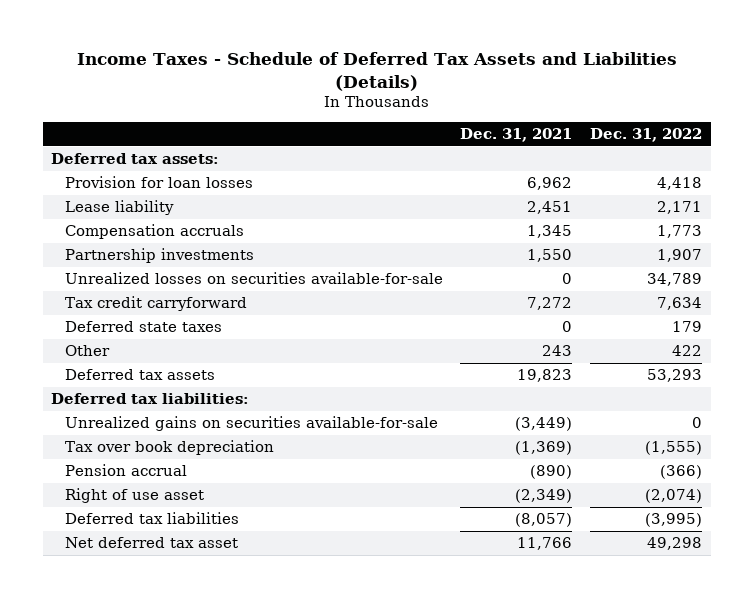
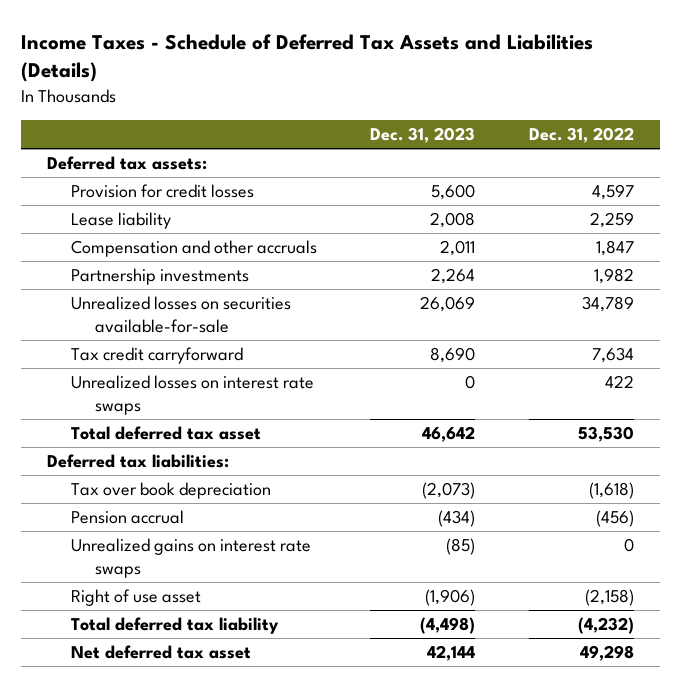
[460,128,573,143] Dec. 31, 2021 -> none
none -> [370,127,476,144] Dec. 31, 2023
[64,176,253,189] Provision for loan losses -> [71,184,255,199] Provision for credit losses
[657,177,703,191] 4,418 -> [591,184,634,201] 4,597
[657,201,703,215] 2,171 -> [589,212,634,229] 2,259
[64,224,244,240] Compensation accruals -> [71,240,318,258] Compensation and other accruals
[657,225,703,239] 1,773 -> [595,240,634,257] 1,847
[657,249,703,263] 1,907 -> [593,268,634,285] 1,982
[64,321,222,333] Deferred state taxes -> none
[64,345,110,357] Other -> [71,375,315,415] Unrealized losses on interest rate swaps
[64,369,215,381] Deferred tax assets -> [71,426,262,441] Total deferred tax asset
[647,369,703,383] 53,293 -> [577,426,634,443] 53,530
[64,416,438,432] Unrealized gains on securities available-for-sale -> none
[645,441,703,456] (1,555) -> [588,482,634,500] (1,618)
[660,465,703,480] (366) -> [595,510,634,528] (456)
none -> [71,538,312,578] Unrealized gains on interest rate swaps
[645,489,703,504] (2,074) -> [584,589,634,607] (2,158)
[64,512,239,525] Deferred tax liabilities -> [71,617,280,635] Total deferred tax liability
[645,513,703,528] (3,995) -> [577,617,634,635] (4,232)

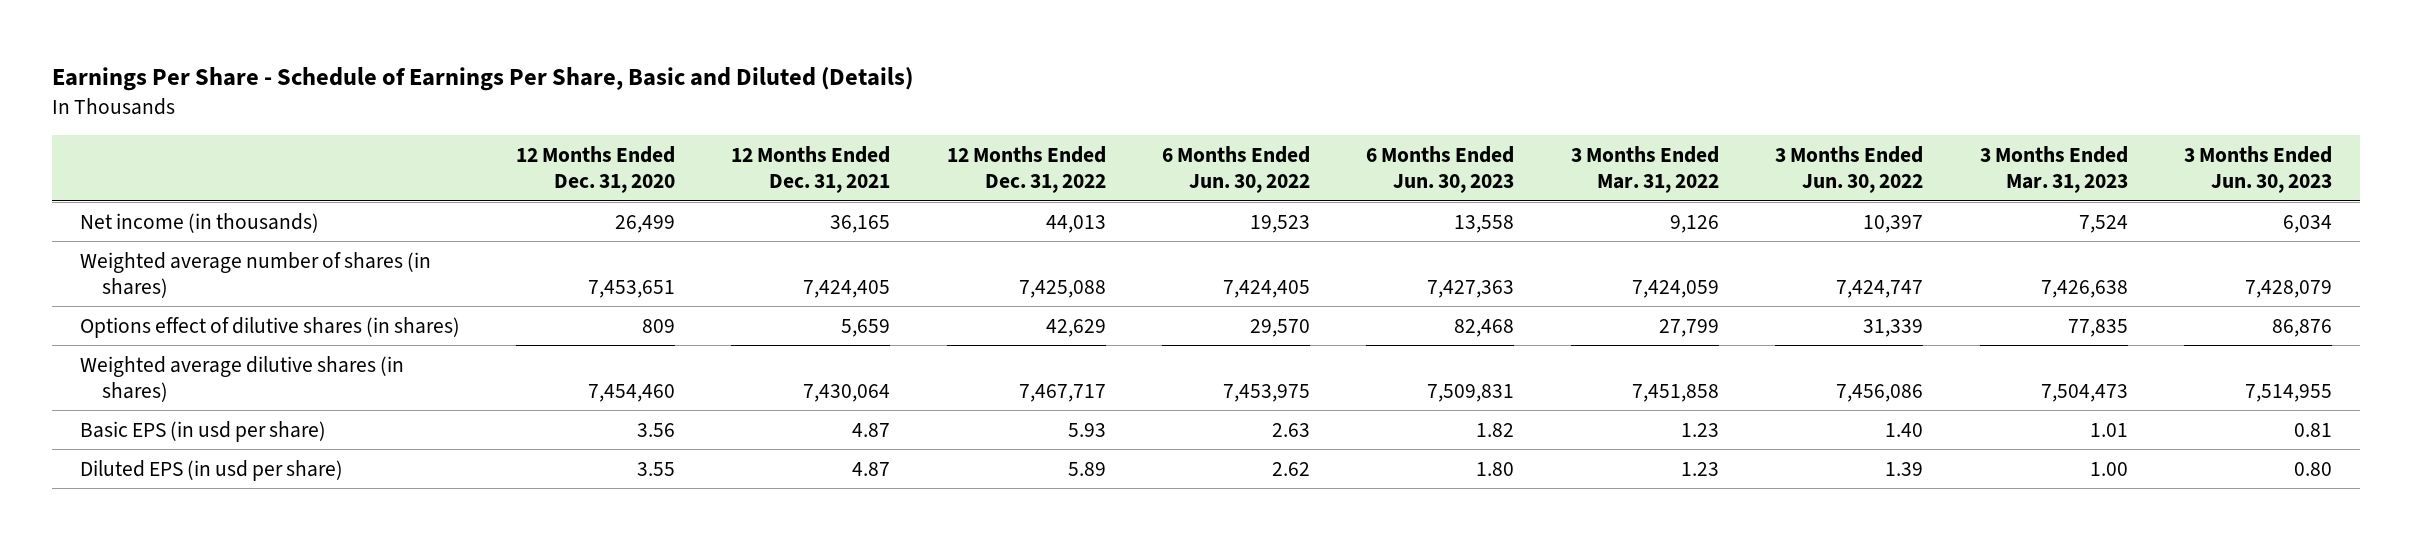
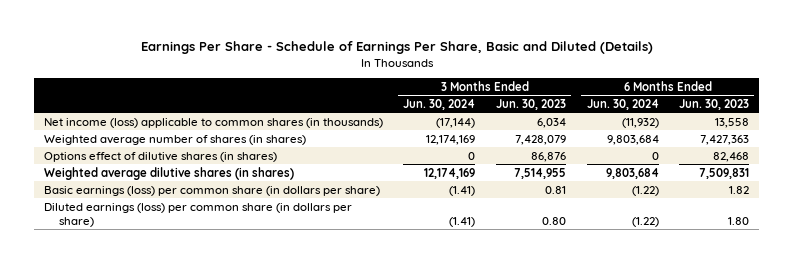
[516,145,676,194] 12 Months Ended Dec. 31, 2020 -> none
[731,145,891,194] 12 Months Ended Dec. 31, 2021 -> none
[946,145,1106,194] 12 Months Ended Dec. 31, 2022 -> none
[1162,145,1311,194] 6 Months Ended Jun. 30, 2022 -> none
[1570,145,1719,194] 3 Months Ended Mar. 31, 2022 -> none
[1775,145,1924,194] 3 Months Ended Jun. 30, 2022 -> none
[1979,145,2128,194] 3 Months Ended Mar. 31, 2023 -> none
none -> [403,98,476,110] Jun. 30, 2024
none -> [586,98,659,110] Jun. 30, 2024
[79,212,319,233] Net income (in thousands) -> [43,117,383,128] Net income (loss) applicable to common shares (in thousands)
[79,420,326,442] Basic EPS (in usd per share) -> [43,185,380,196] Basic earnings (loss) per common share (in dollars per share)
[79,459,343,481] Diluted EPS (in usd per share) -> [43,202,352,227] Diluted earnings (loss) per common share (in dollars per share)

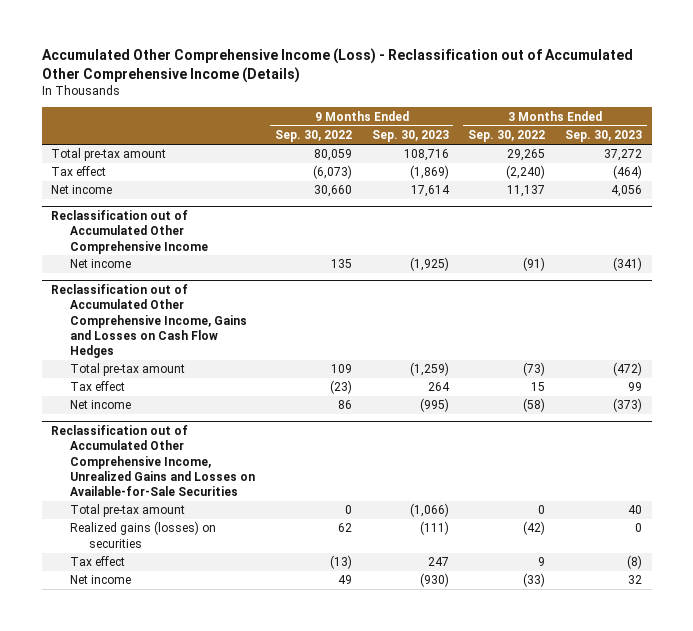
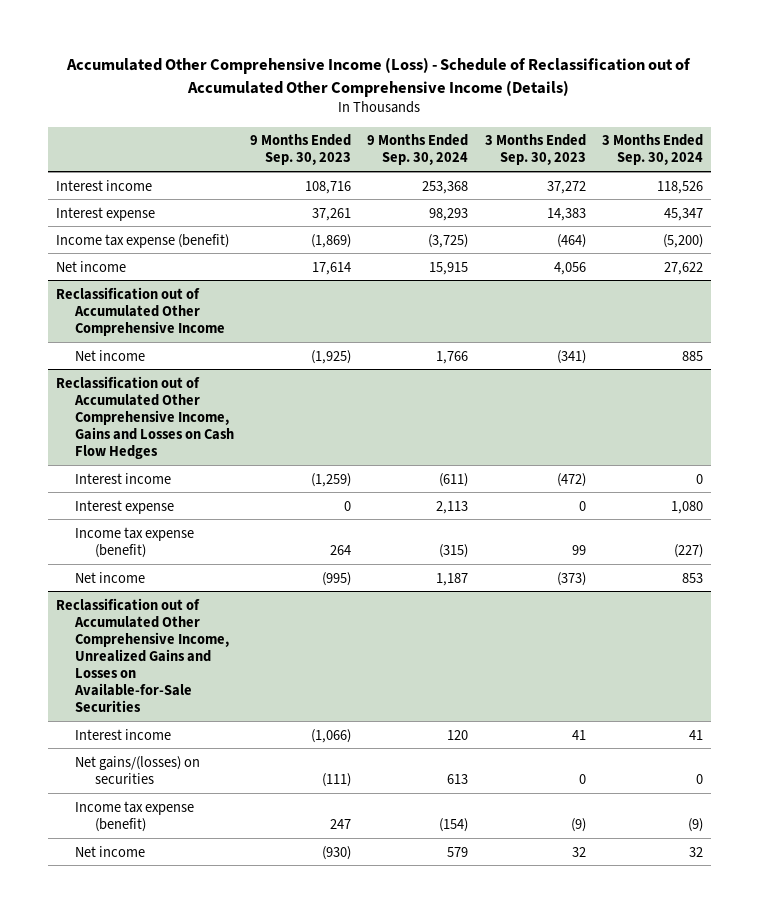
[41,48,633,83] Accumulated Other Comprehensive Income (Loss) - Reclassification out of Accumulated Other Comprehensive Income (Details) -> [66,57,692,97] Accumulated Other Comprehensive Income (Loss) - Schedule of Reclassification out of Accumulated Other Comprehensive Income (Details)
[274,130,352,143] Sep. 30, 2022 -> none
[468,130,546,143] Sep. 30, 2022 -> none
none -> [367,134,469,166] 9 Months Ended Sep. 30, 2024
none -> [601,134,703,166] 3 Months Ended Sep. 30, 2024
[51,148,167,162] Total pre-tax amount -> [55,179,152,191] Interest income
none -> [55,206,155,221] Interest expense
[51,166,107,177] Tax effect -> [55,233,229,248] Income tax expense (benefit)
[70,363,186,377] Total pre-tax amount -> [75,472,172,484] Interest income
none -> [75,499,175,514] Interest expense
[70,381,126,392] Tax effect -> [75,526,195,558] Income tax expense (benefit)
[70,504,186,518] Total pre-tax amount -> none
none -> [75,728,172,740] Interest income
[70,521,217,548] Realized gains (losses) on securities -> [75,755,201,784] Net gains/(losses) on securities
[70,556,126,567] Tax effect -> [75,800,195,832] Income tax expense (benefit)
[626,555,642,570] (8) -> [570,817,586,832] (9)

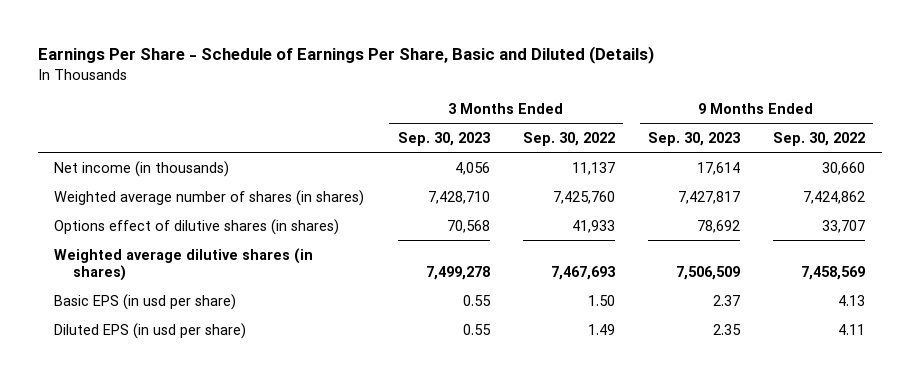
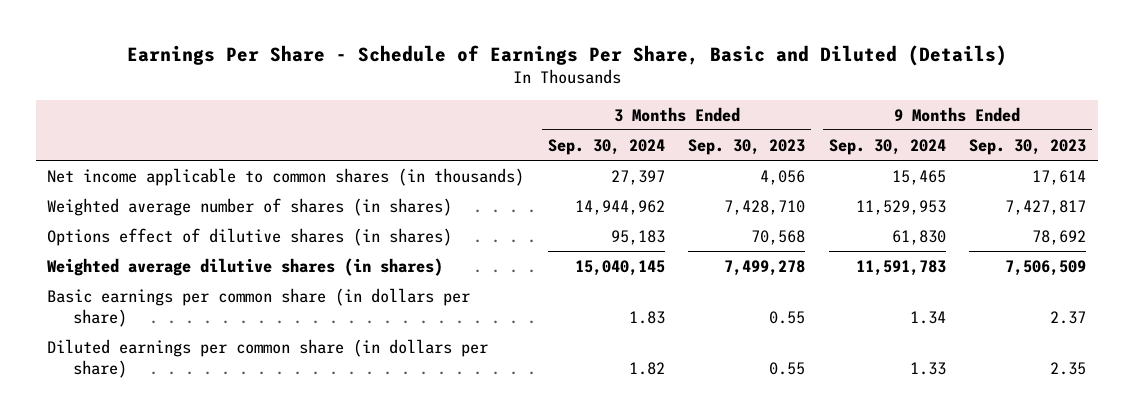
[522,131,615,146] Sep. 30, 2022 -> none
[773,131,866,146] Sep. 30, 2022 -> none
none -> [547,138,665,155] Sep. 30, 2024
none -> [828,138,946,155] Sep. 30, 2024
[54,160,230,177] Net income (in thousands) -> [47,167,525,186] Net income applicable to common shares (in thousands)
[54,293,237,310] Basic EPS (in usd per share) -> [47,287,471,328] Basic earnings per common share (in dollars per share)
[54,322,247,339] Diluted EPS (in usd per share) -> [47,338,489,379] Diluted earnings per common share (in dollars per share)

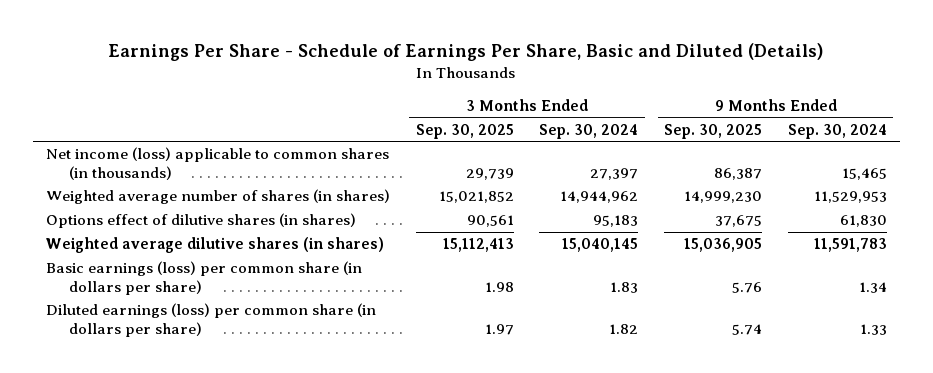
[688,138,806,155] Sep. 30, 2023 -> none
[969,138,1087,155] Sep. 30, 2023 -> none
none -> [415,123,514,139] Sep. 30, 2025
none -> [664,123,763,139] Sep. 30, 2025
[47,167,525,186] Net income applicable to common shares (in thousands) -> [46,147,390,180] Net income (loss) applicable to common shares (in thousands)
[47,287,471,328] Basic earnings per common share (in dollars per share) -> [46,261,363,295] Basic earnings (loss) per common share (in dollars per share)
[47,338,489,379] Diluted earnings per common share (in dollars per share) -> [46,303,377,337] Diluted earnings (loss) per common share (in dollars per share)

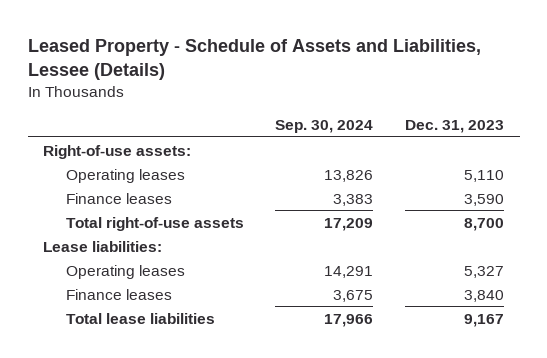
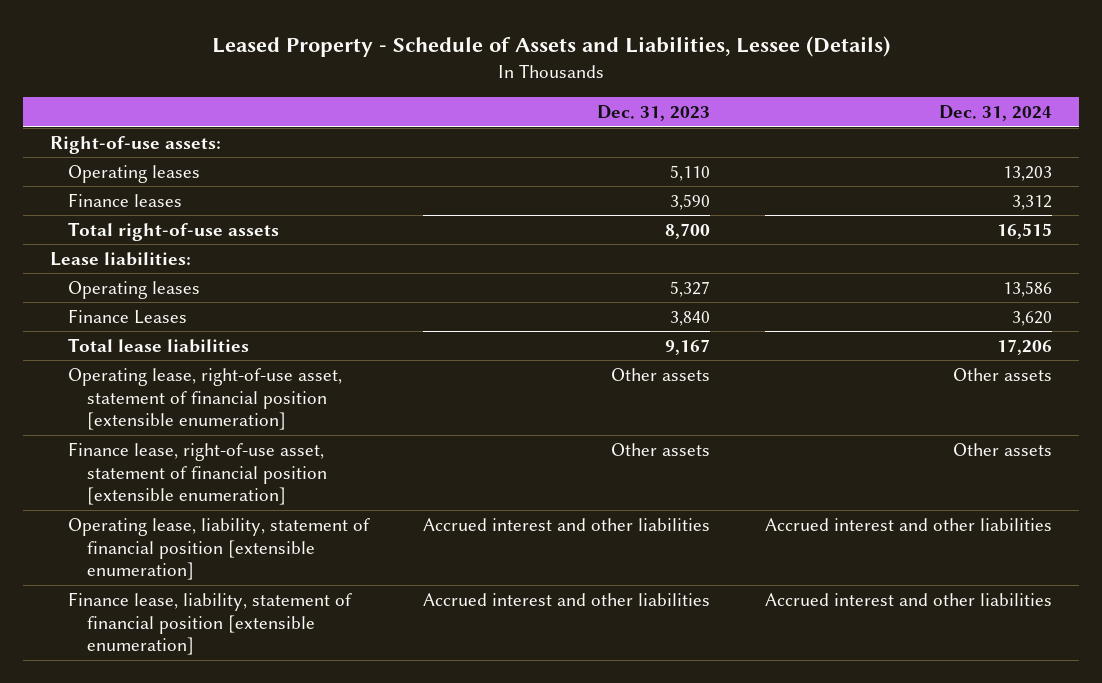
[275,119,374,133] Sep. 30, 2024 -> none
none -> [938,105,1052,122] Dec. 31, 2024
[65,288,172,300] Finance leases -> [68,308,188,324] Finance Leases
none -> [68,367,343,431] Operating lease, right-of-use asset, statement of financial position [extensible enumeration]
none -> [68,441,327,506] Finance lease, right-of-use asset, statement of financial position [extensible enumeration]
none -> [68,517,371,581] Operating lease, liability, statement of financial position [extensible enumeration]
none -> [68,591,353,656] Finance lease, liability, statement of financial position [extensible enumeration]

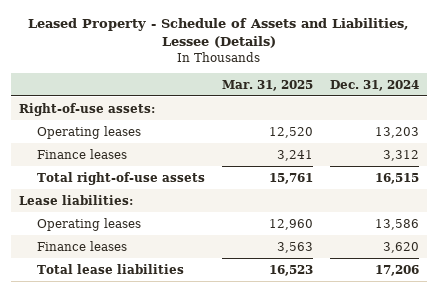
[597,105,711,122] Dec. 31, 2023 -> none
none -> [221,79,313,91] Mar. 31, 2025
[68,308,188,324] Finance Leases -> [36,240,127,251] Finance leases
[68,367,343,431] Operating lease, right-of-use asset, statement of financial position [extensible enumeration] -> none
[68,441,327,506] Finance lease, right-of-use asset, statement of financial position [extensible enumeration] -> none
[68,517,371,581] Operating lease, liability, statement of financial position [extensible enumeration] -> none
[68,591,353,656] Finance lease, liability, statement of financial position [extensible enumeration] -> none

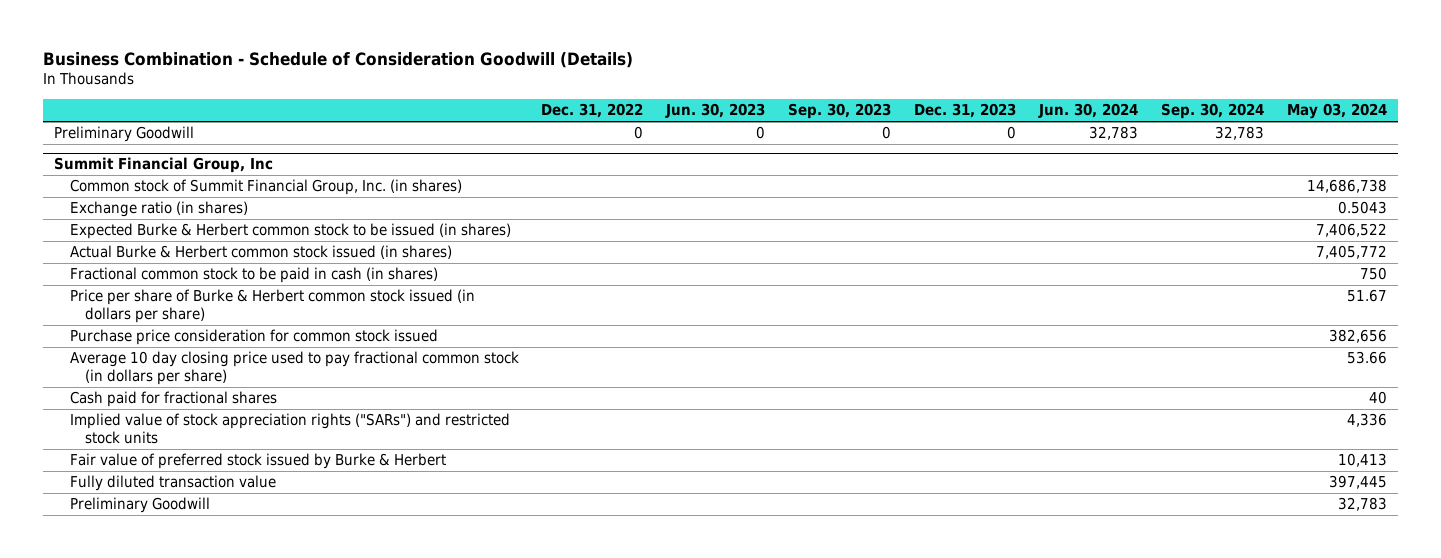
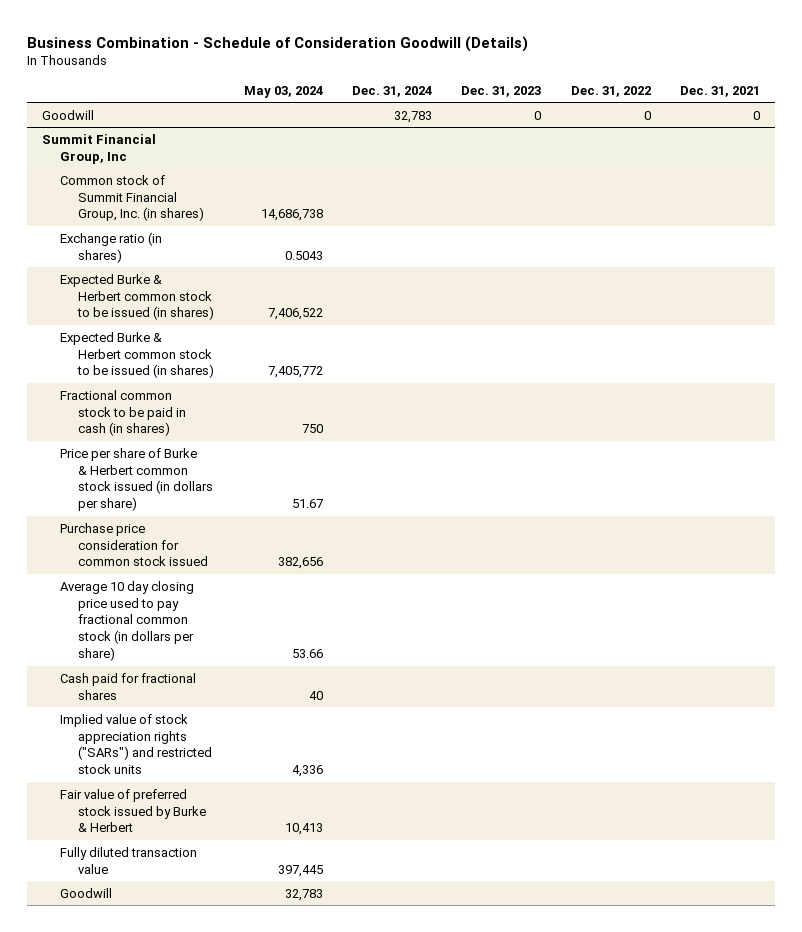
[665,103,766,119] Jun. 30, 2023 -> none
[788,103,892,120] Sep. 30, 2023 -> none
[1037,103,1138,119] Jun. 30, 2024 -> none
[1160,103,1264,120] Sep. 30, 2024 -> none
none -> [351,85,432,97] Dec. 31, 2024
none -> [680,85,761,97] Dec. 31, 2021
[53,126,194,143] Preliminary Goodwill -> [42,109,95,120] Goodwill
[69,245,452,260] Actual Burke & Herbert common stock issued (in shares) -> [60,331,215,379] Expected Burke & Herbert common stock to be issued (in shares)
[69,497,210,514] Preliminary Goodwill -> [60,887,113,898] Goodwill

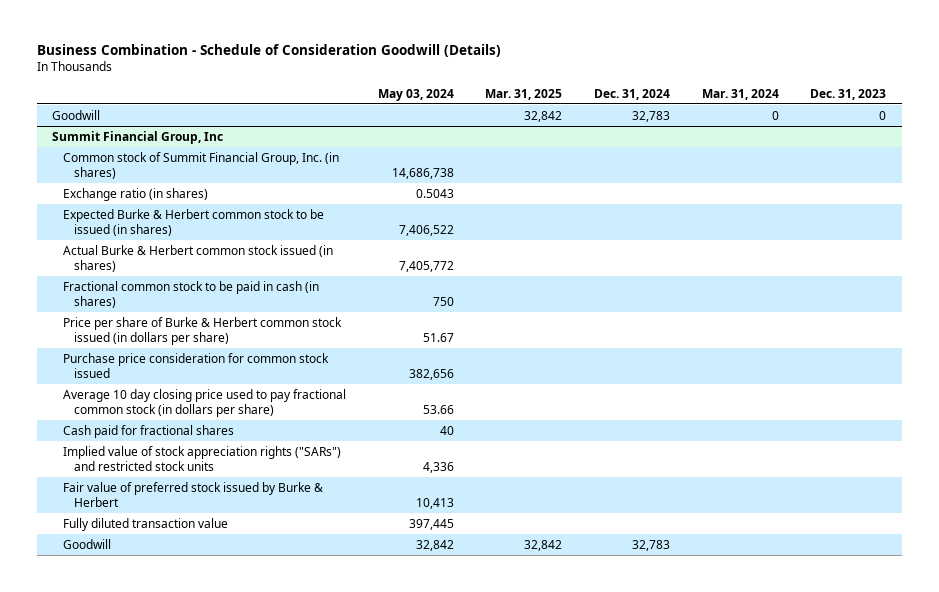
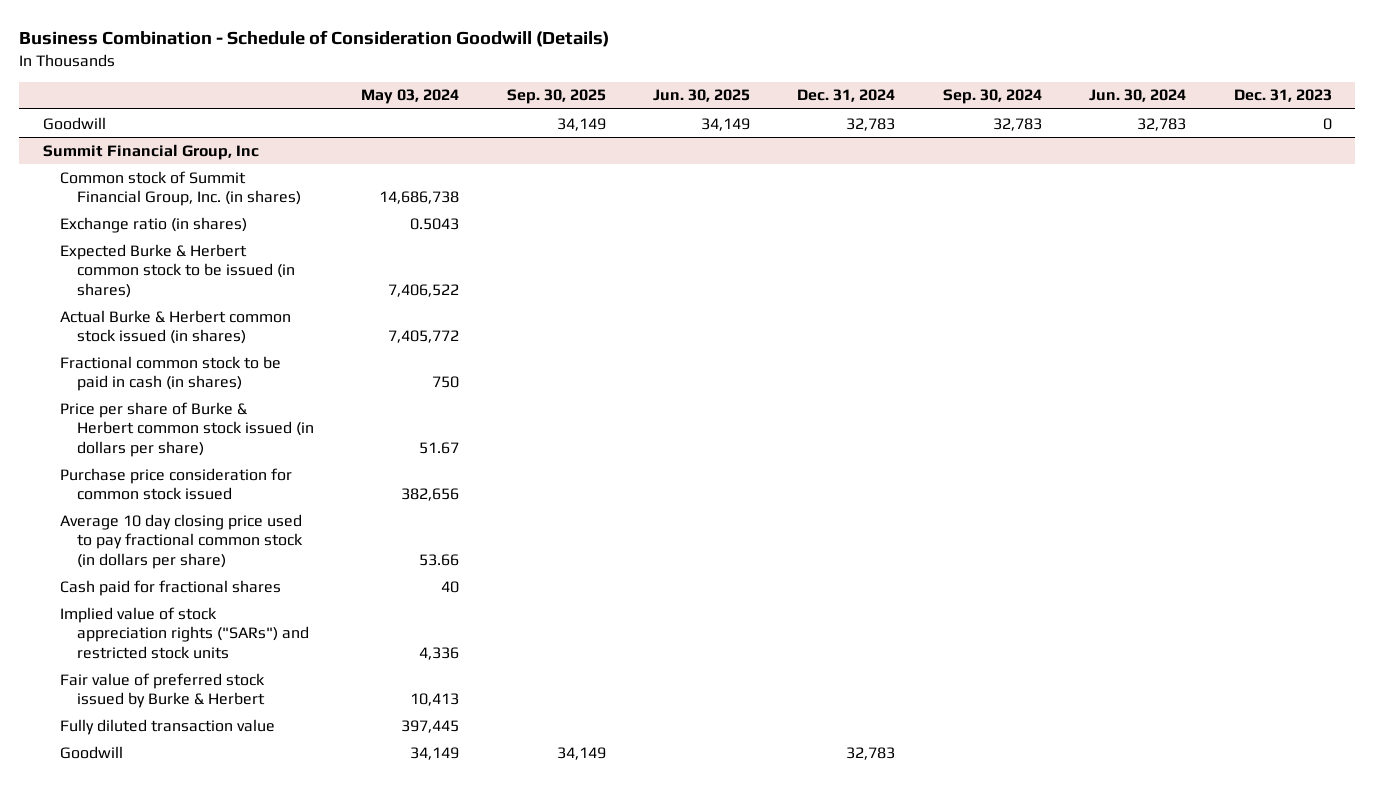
[485,88,563,100] Mar. 31, 2025 -> none
[701,88,779,100] Mar. 31, 2024 -> none
none -> [506,89,606,105] Sep. 30, 2025
none -> [653,89,751,103] Jun. 30, 2025
none -> [942,89,1042,105] Sep. 30, 2024
none -> [1089,89,1187,103] Jun. 30, 2024
[415,539,454,551] 32,842 -> [410,746,460,760] 34,149

